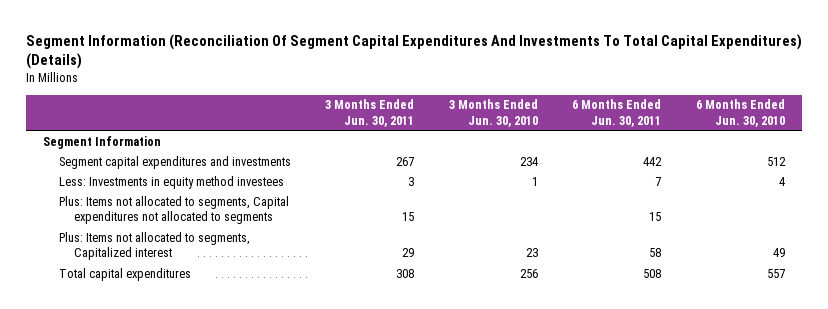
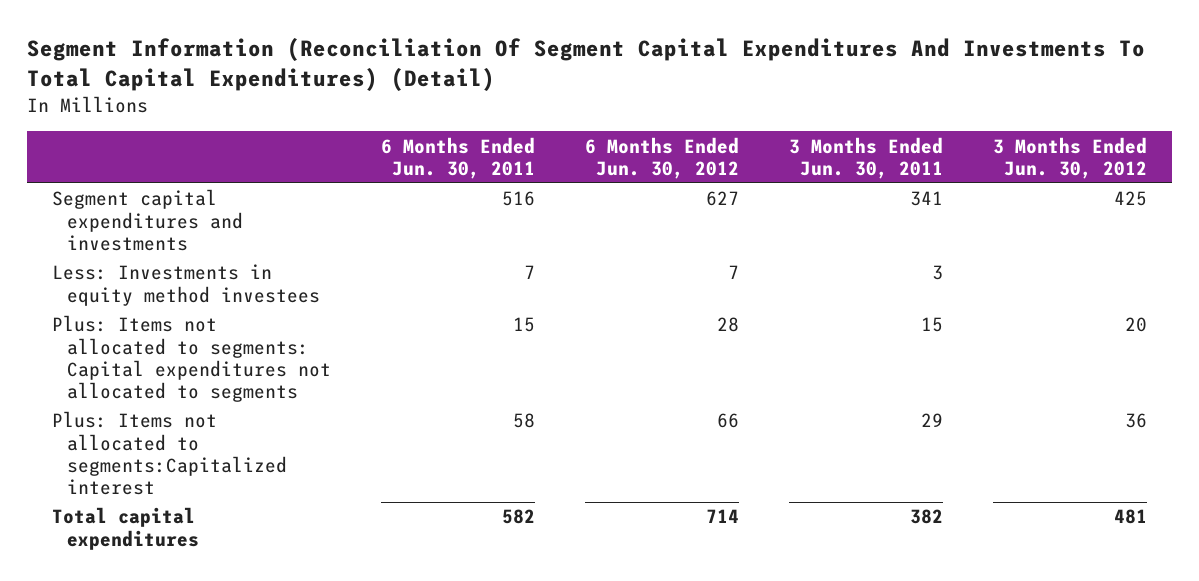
[26,33,803,70] Segment Information (Reconciliation Of Segment Capital Expenditures And Investments To Total Capital Expenditures) (Details) -> [26,38,1145,92] Segment Information (Reconciliation Of Segment Capital Expenditures And Investments To Total Capital Expenditures) (Detail)
[448,99,538,127] 3 Months Ended Jun. 30, 2010 -> none
[696,99,786,127] 6 Months Ended Jun. 30, 2010 -> none
none -> [584,136,739,179] 6 Months Ended Jun. 30, 2012
none -> [993,136,1148,179] 3 Months Ended Jun. 30, 2012
[43,135,162,149] Segment Information -> none
[396,156,415,166] 267 -> [909,191,943,207] 341
[643,156,663,166] 442 -> [501,191,535,207] 516
[58,195,289,225] Plus: Items not allocated to segments, Capital expenditures not allocated to segments -> [51,315,331,403] Plus: Items not allocated to segments: Capital expenditures not allocated to segments
[58,231,250,261] Plus: Items not allocated to segments, Capitalized interest -> [51,411,287,496] Plus: Items not allocated to segments:Capitalized interest
[396,268,415,278] 308 -> [909,509,943,525] 382
[643,268,662,278] 508 -> [501,509,535,525] 582

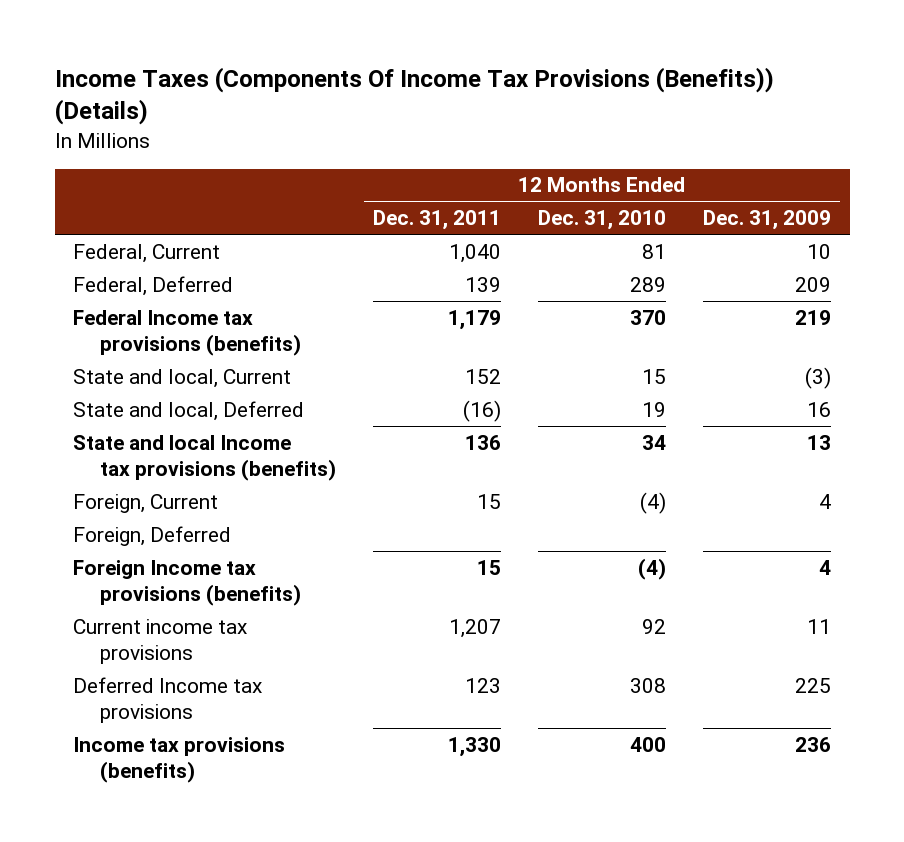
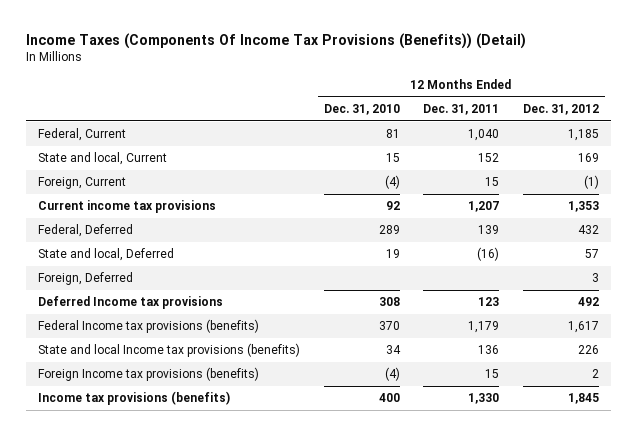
[54,66,774,126] Income Taxes (Components Of Income Tax Provisions (Benefits)) (Details) -> [26,32,527,49] Income Taxes (Components Of Income Tax Provisions (Benefits)) (Detail)
[702,210,831,231] Dec. 31, 2009 -> none
none -> [522,104,599,116] Dec. 31, 2012
[73,275,234,296] Federal, Deferred -> [38,224,134,238] Federal, Deferred
[73,400,305,421] State and local, Deferred -> [38,248,175,262] State and local, Deferred
[73,525,232,546] Foreign, Deferred -> [38,272,134,286] Foreign, Deferred
[73,309,301,356] Federal Income tax provisions (benefits) -> [38,319,260,334] Federal Income tax provisions (benefits)
[73,434,336,481] State and local Income tax provisions (benefits) -> [38,343,301,358] State and local Income tax provisions (benefits)
[73,559,301,606] Foreign Income tax provisions (benefits) -> [38,367,260,382] Foreign Income tax provisions (benefits)

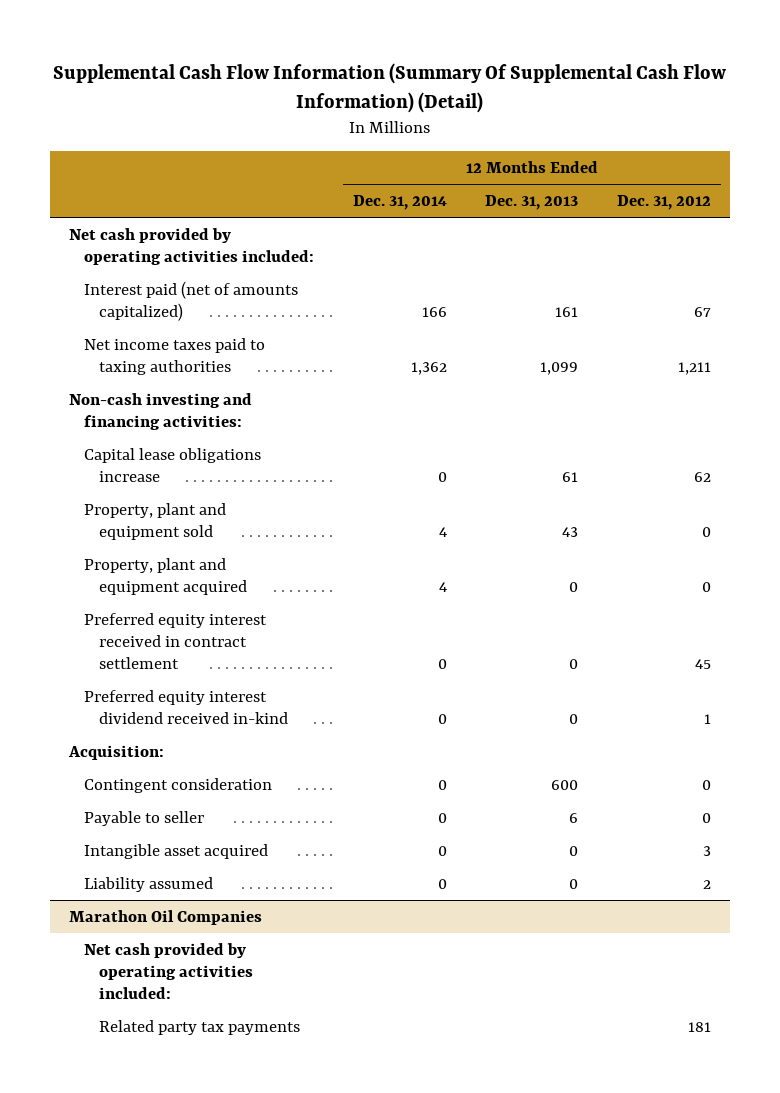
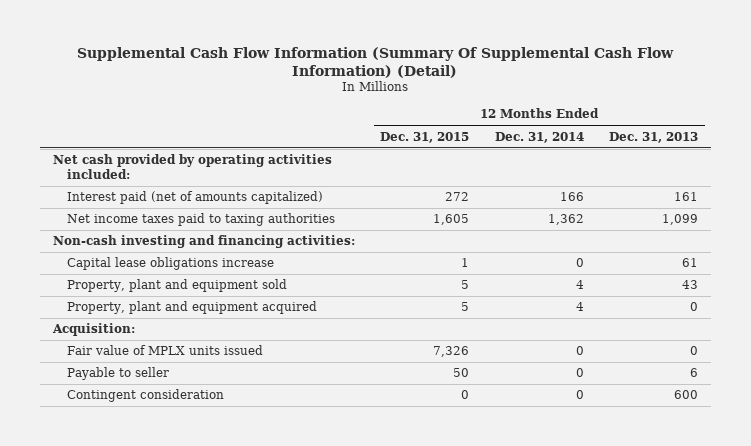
[616,195,711,211] Dec. 31, 2012 -> none
none -> [380,131,470,143] Dec. 31, 2015
[84,612,268,669] Preferred equity interest received in contract settlement -> none
[84,689,288,724] Preferred equity interest dividend received in-kind -> none
none -> [67,345,264,356] Fair value of MPLX units issued
[84,843,269,859] Intangible asset acquired -> none
[84,876,214,892] Liability assumed -> none
[69,909,263,925] Marathon Oil Companies -> none
[84,942,253,999] Net cash provided by operating activities included: -> none
[98,1019,300,1035] Related party tax payments -> none
[84,777,273,793] Contingent consideration -> [67,389,225,403] Contingent consideration

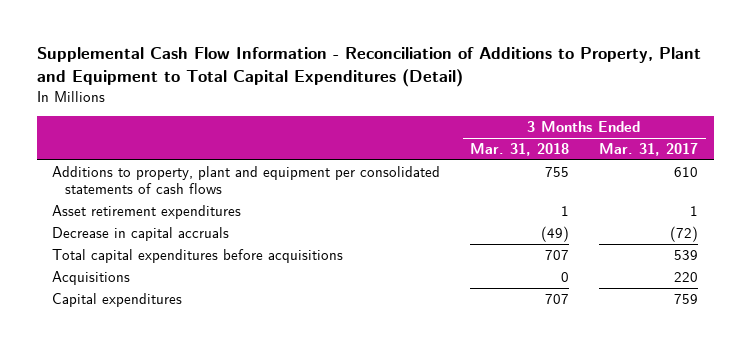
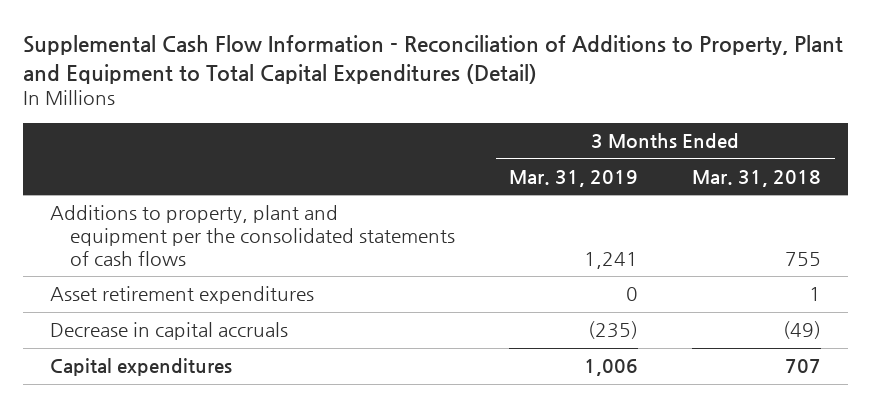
[599,143,699,157] Mar. 31, 2017 -> none
none -> [509,169,639,187] Mar. 31, 2019
[51,166,440,195] Additions to property, plant and equipment per consolidated statements of cash flows -> [49,205,456,266] Additions to property, plant and equipment per the consolidated statements of cash flows
[51,249,343,264] Total capital expenditures before acquisitions -> none
[51,271,130,286] Acquisitions -> none

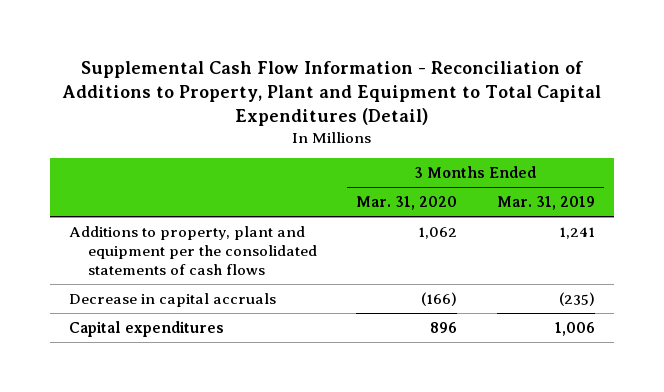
[692,169,822,187] Mar. 31, 2018 -> none
none -> [356,195,458,210] Mar. 31, 2020
[49,286,314,305] Asset retirement expenditures -> none

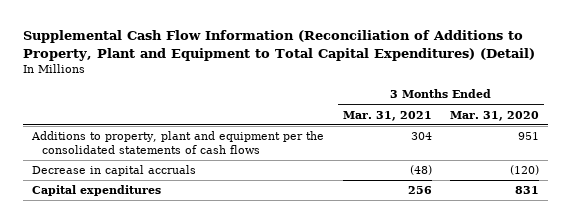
[61,60,601,126] Supplemental Cash Flow Information - Reconciliation of Additions to Property, Plant and Equipment to Total Capital Expenditures (Detail) -> [23,30,536,61] Supplemental Cash Flow Information (Reconciliation of Additions to Property, Plant and Equipment to Total Capital Expenditures) (Detail)
[496,195,595,210] Mar. 31, 2019 -> none
none -> [342,110,432,121] Mar. 31, 2021
[418,226,458,239] 1,062 -> [517,132,539,141] 951
[421,291,458,306] (166) -> [509,165,539,176] (120)
[430,321,458,333] 896 -> [514,186,539,195] 831

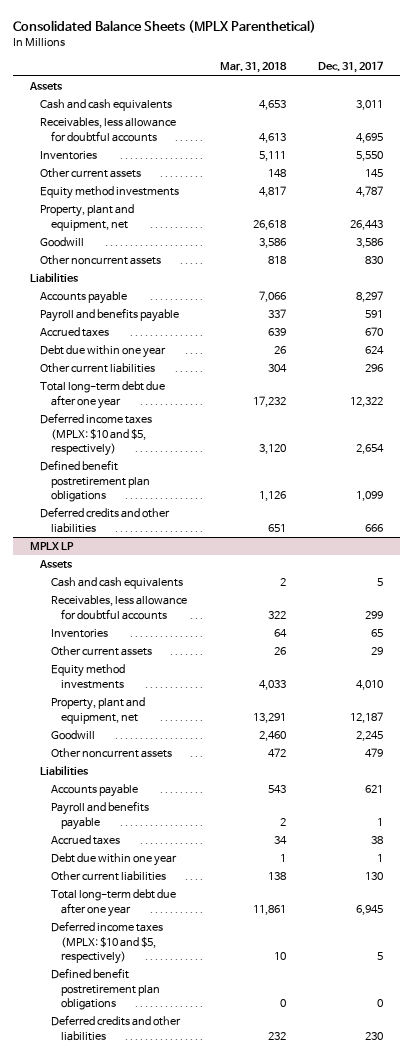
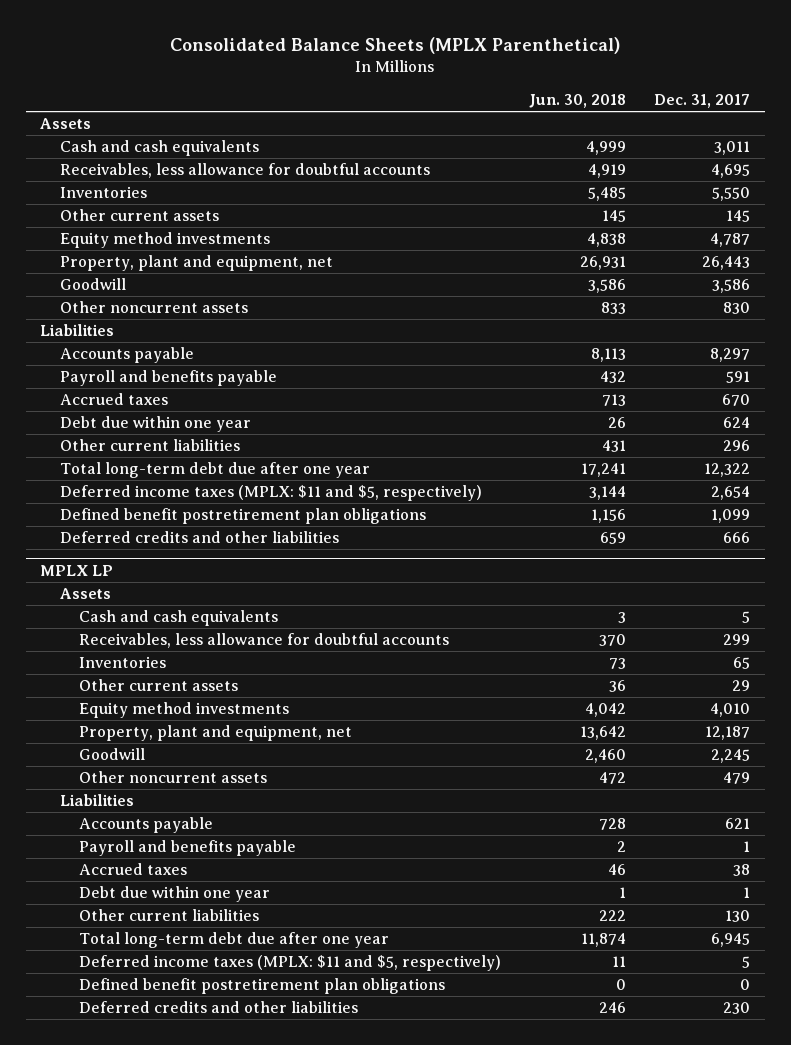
[219,62,287,74] Mar. 31, 2018 -> none
none -> [529,94,627,109] Jun. 30, 2018
[40,413,153,456] Deferred income taxes (MPLX: $10 and $5, respectively) -> [59,485,482,502] Deferred income taxes (MPLX: $11 and $5, respectively)
[50,921,163,964] Deferred income taxes (MPLX: $10 and $5, respectively) -> [79,955,502,972] Deferred income taxes (MPLX: $11 and $5, respectively)

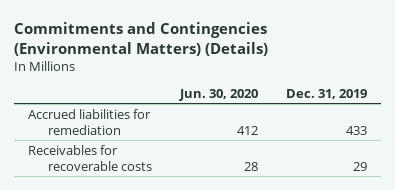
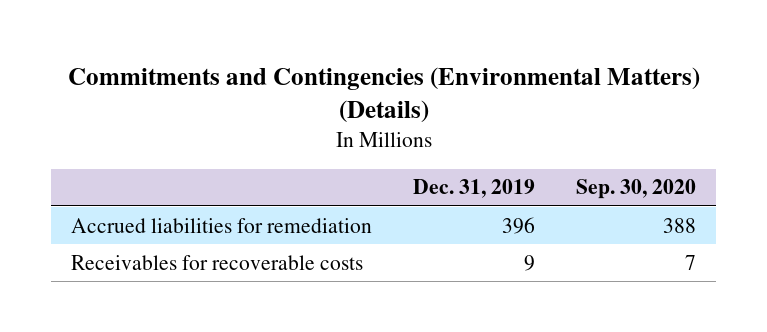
[179,88,259,101] Jun. 30, 2020 -> none
none -> [575,179,696,200] Sep. 30, 2020
[346,125,368,135] 433 -> [502,216,536,234] 396
[353,161,368,171] 29 -> [524,254,536,271] 9

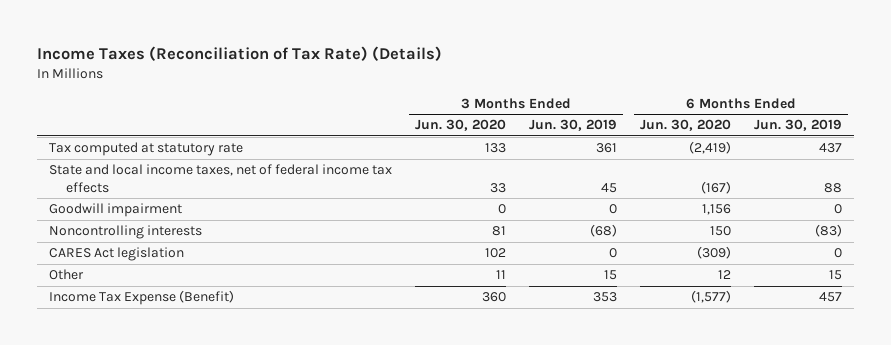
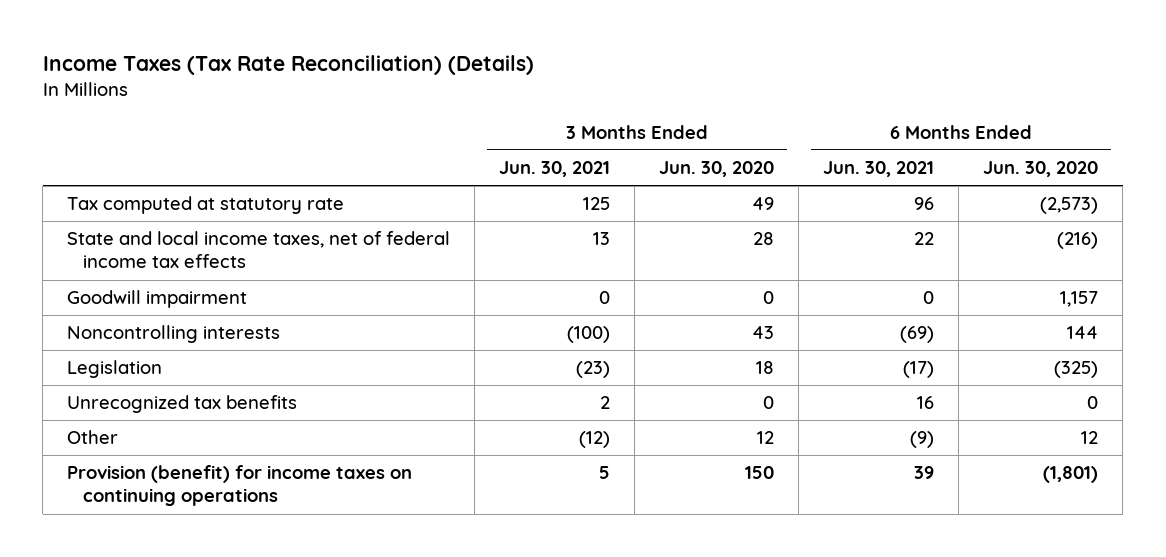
[37,46,443,62] Income Taxes (Reconciliation of Tax Rate) (Details) -> [42,55,534,76] Income Taxes (Tax Rate Reconciliation) (Details)
[529,119,618,132] Jun. 30, 2019 -> none
[754,119,843,132] Jun. 30, 2019 -> none
none -> [499,161,611,178] Jun. 30, 2021
none -> [823,161,935,178] Jun. 30, 2021
[484,143,506,154] 133 -> [752,197,775,211] 49
[689,141,732,155] (2,419) -> [1040,197,1099,215] (2,573)
[489,183,506,194] 33 -> [753,232,775,246] 28
[701,181,732,195] (167) -> [1057,232,1099,250] (216)
[702,204,732,216] 1,156 -> [1060,291,1099,308] 1,157
[491,226,506,237] 81 -> [752,326,775,340] 43
[710,226,732,237] 150 -> [1067,326,1099,340] 144
[48,247,184,262] CARES Act legislation -> [67,360,163,379] Legislation
[484,248,506,259] 102 -> [756,361,775,375] 18
[697,246,732,260] (309) -> [1054,361,1099,379] (325)
none -> [67,395,298,414] Unrecognized tax benefits
[495,270,506,280] 11 -> [757,431,775,445] 12
[48,290,234,306] Income Tax Expense (Benefit) -> [67,465,413,507] Provision (benefit) for income taxes on continuing operations
[481,292,506,303] 360 -> [745,466,775,480] 150
[691,290,732,304] (1,577) -> [1043,466,1099,484] (1,801)

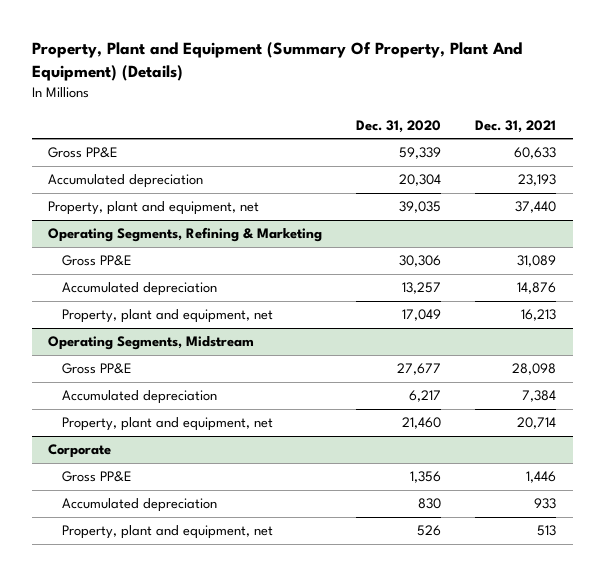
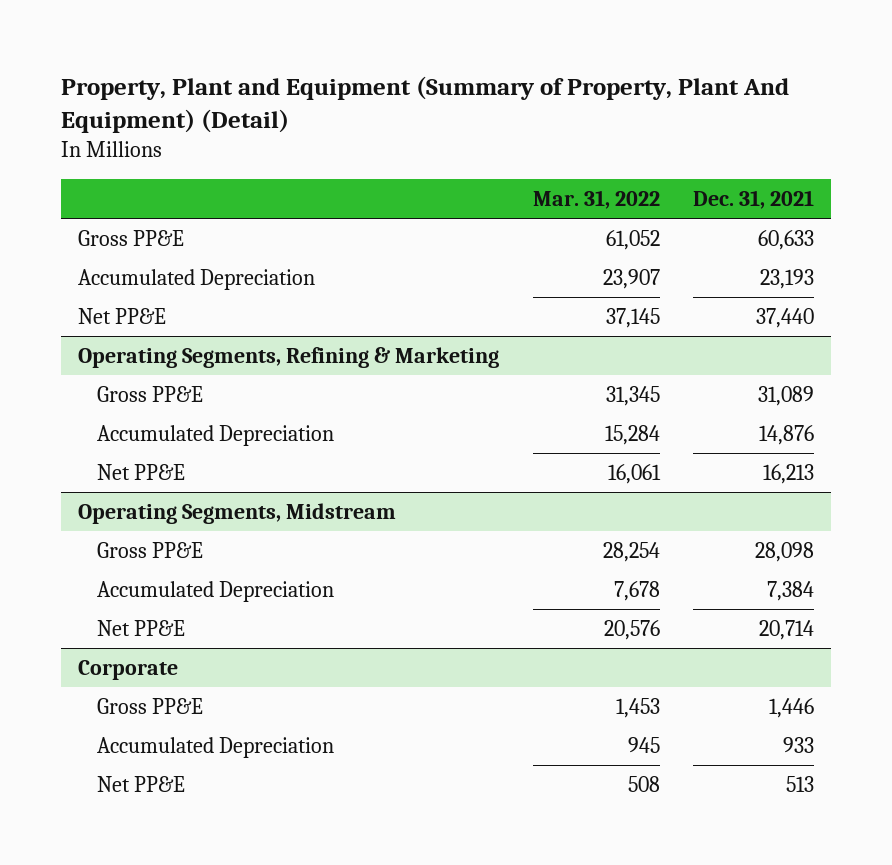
[31,42,522,82] Property, Plant and Equipment (Summary Of Property, Plant And Equipment) (Details) -> [61,75,790,134] Property, Plant and Equipment (Summary of Property, Plant And Equipment) (Detail)
[356,119,442,133] Dec. 31, 2020 -> none
none -> [532,189,660,209] Mar. 31, 2022
[48,174,204,189] Accumulated depreciation -> [78,268,316,290] Accumulated Depreciation
[48,201,260,216] Property, plant and equipment, net -> [78,307,167,324] Net PP&E
[61,282,217,297] Accumulated depreciation -> [96,424,334,446] Accumulated Depreciation
[61,309,273,324] Property, plant and equipment, net -> [96,463,185,480] Net PP&E
[61,390,217,405] Accumulated depreciation -> [96,580,334,602] Accumulated Depreciation
[61,417,273,432] Property, plant and equipment, net -> [96,619,185,636] Net PP&E
[61,498,217,513] Accumulated depreciation -> [96,736,334,758] Accumulated Depreciation
[61,525,273,540] Property, plant and equipment, net -> [96,775,185,792] Net PP&E

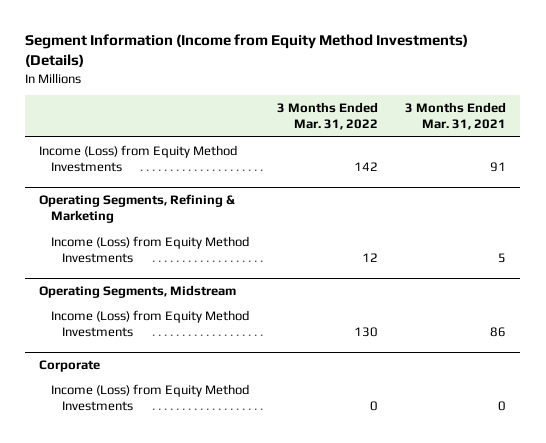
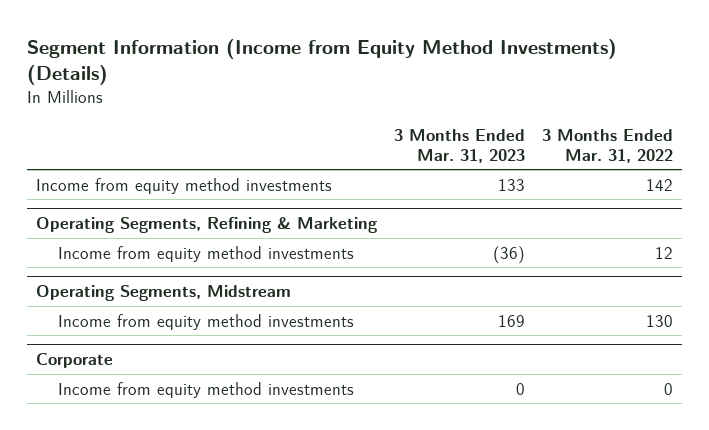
[405,102,507,131] 3 Months Ended Mar. 31, 2021 -> none
none -> [394,128,526,163] 3 Months Ended Mar. 31, 2023
[39,144,238,172] Income (Loss) from Equity Method Investments -> [35,177,332,194] Income from equity method investments
[50,235,249,263] Income (Loss) from Equity Method Investments -> [58,245,355,262] Income from equity method investments
[50,309,249,337] Income (Loss) from Equity Method Investments -> [58,313,355,330] Income from equity method investments
[50,383,249,411] Income (Loss) from Equity Method Investments -> [58,381,355,398] Income from equity method investments

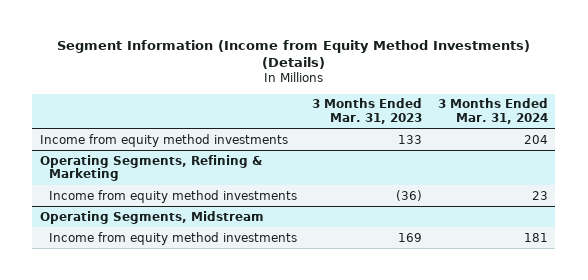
[542,128,674,163] 3 Months Ended Mar. 31, 2022 -> none
none -> [437,98,548,124] 3 Months Ended Mar. 31, 2024
[35,353,113,369] Corporate -> none
[58,381,355,398] Income from equity method investments -> none

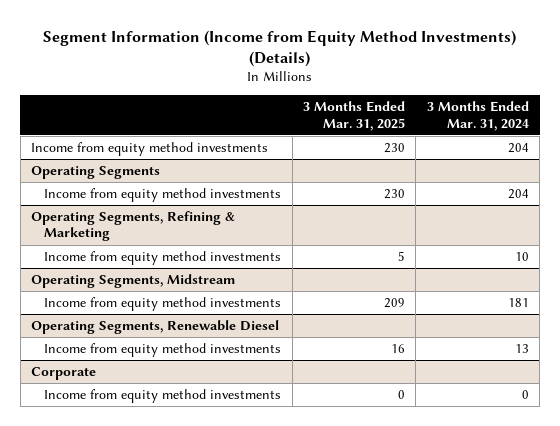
[312,98,423,124] 3 Months Ended Mar. 31, 2023 -> none
none -> [303,101,406,131] 3 Months Ended Mar. 31, 2025
none -> [31,166,161,180] Operating Segments
none -> [44,188,282,203] Income from equity method investments
[531,190,548,200] 23 -> [514,252,529,262] 10
none -> [31,320,280,335] Operating Segments, Renewable Diesel
none -> [44,343,282,358] Income from equity method investments
none -> [31,367,97,381] Corporate
none -> [44,389,282,404] Income from equity method investments

